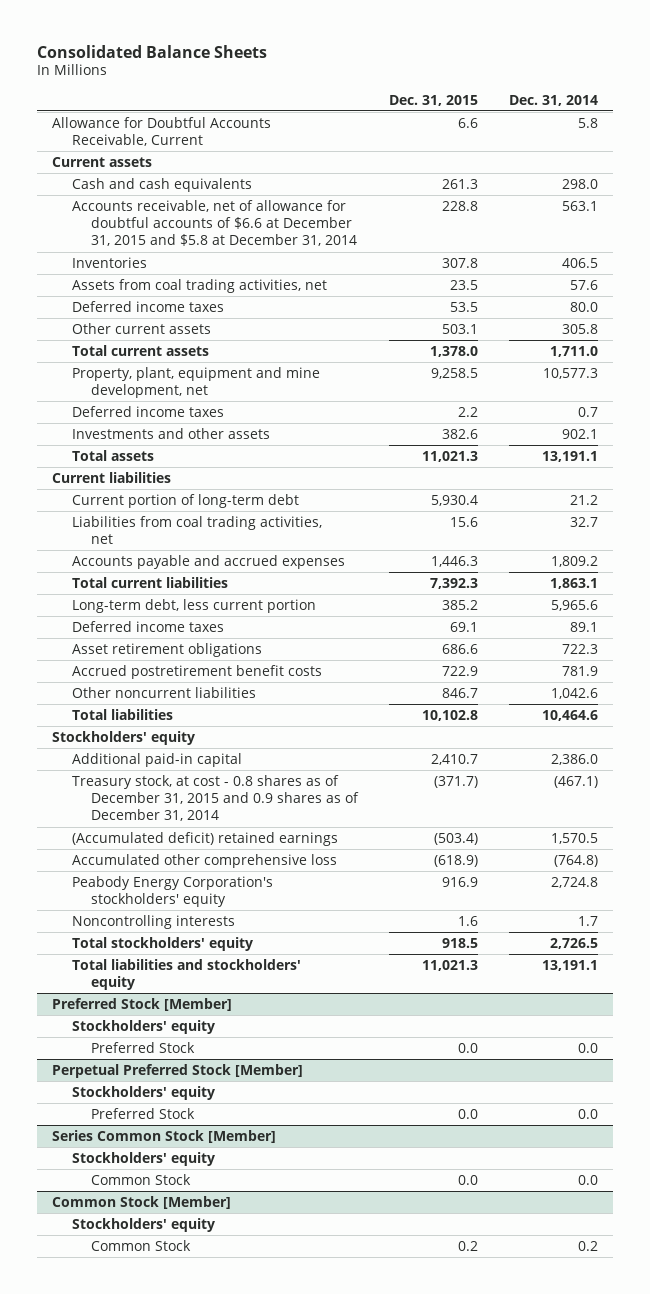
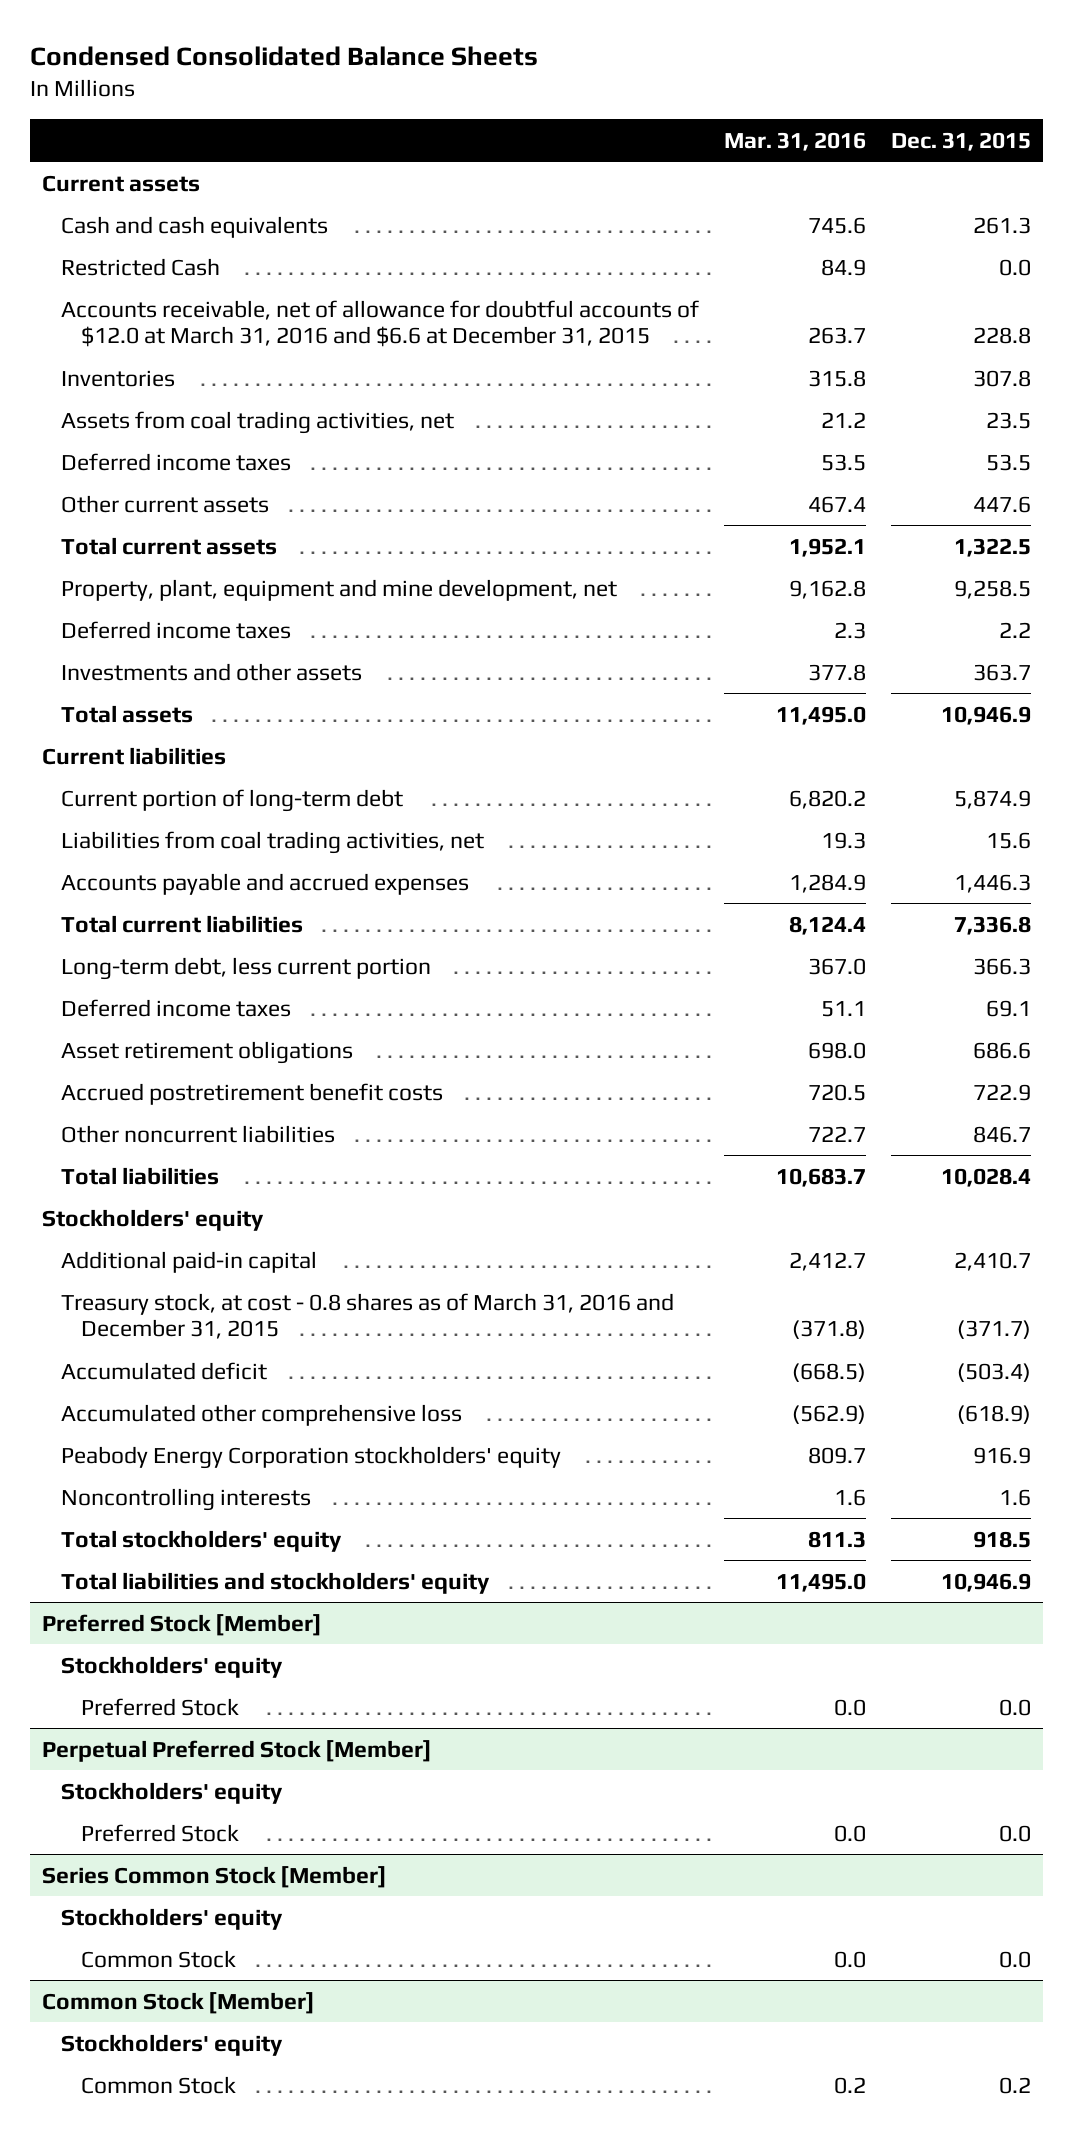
[36,44,267,58] Consolidated Balance Sheets -> [29,46,538,67] Condensed Consolidated Balance Sheets
[508,94,598,106] Dec. 31, 2014 -> none
none -> [724,131,867,151] Mar. 31, 2016
[52,116,272,147] Allowance for Doubtful Accounts Receivable, Current -> none
none -> [61,257,221,276] Restricted Cash
[71,199,357,247] Accounts receivable, net of allowance for doubtful accounts of $6.6 at December 31, 2015 and $5.8 at December 31, 2014 -> [61,299,700,347] Accounts receivable, net of allowance for doubtful accounts of $12.0 at March 31, 2016 and $6.6 at December 31, 2015
[441,323,478,334] 503.1 -> [973,495,1032,513] 447.6
[429,345,478,357] 1,378.0 -> [954,537,1032,557] 1,322.5
[441,428,478,439] 382.6 -> [973,663,1032,681] 363.7
[421,450,478,462] 11,021.3 -> [941,705,1032,725] 10,946.9
[430,494,478,506] 5,930.4 -> [954,789,1032,809] 5,874.9
[429,577,478,589] 7,392.3 -> [954,915,1032,935] 7,336.8
[441,599,478,610] 385.2 -> [973,957,1032,975] 366.3
[421,709,478,721] 10,102.8 -> [941,1167,1032,1187] 10,028.4
[71,774,359,822] Treasury stock, at cost - 0.8 shares as of December 31, 2015 and 0.9 shares as of December 31, 2014 -> [61,1292,675,1339] Treasury stock, at cost - 0.8 shares as of March 31, 2016 and December 31, 2015
[71,831,338,846] (Accumulated deficit) retained earnings -> [61,1361,268,1380] Accumulated deficit
[71,875,273,908] Peabody Energy Corporation's stockholders' equity -> [61,1445,562,1469] Peabody Energy Corporation stockholders' equity
[421,959,478,971] 11,021.3 -> [941,1572,1032,1592] 10,946.9

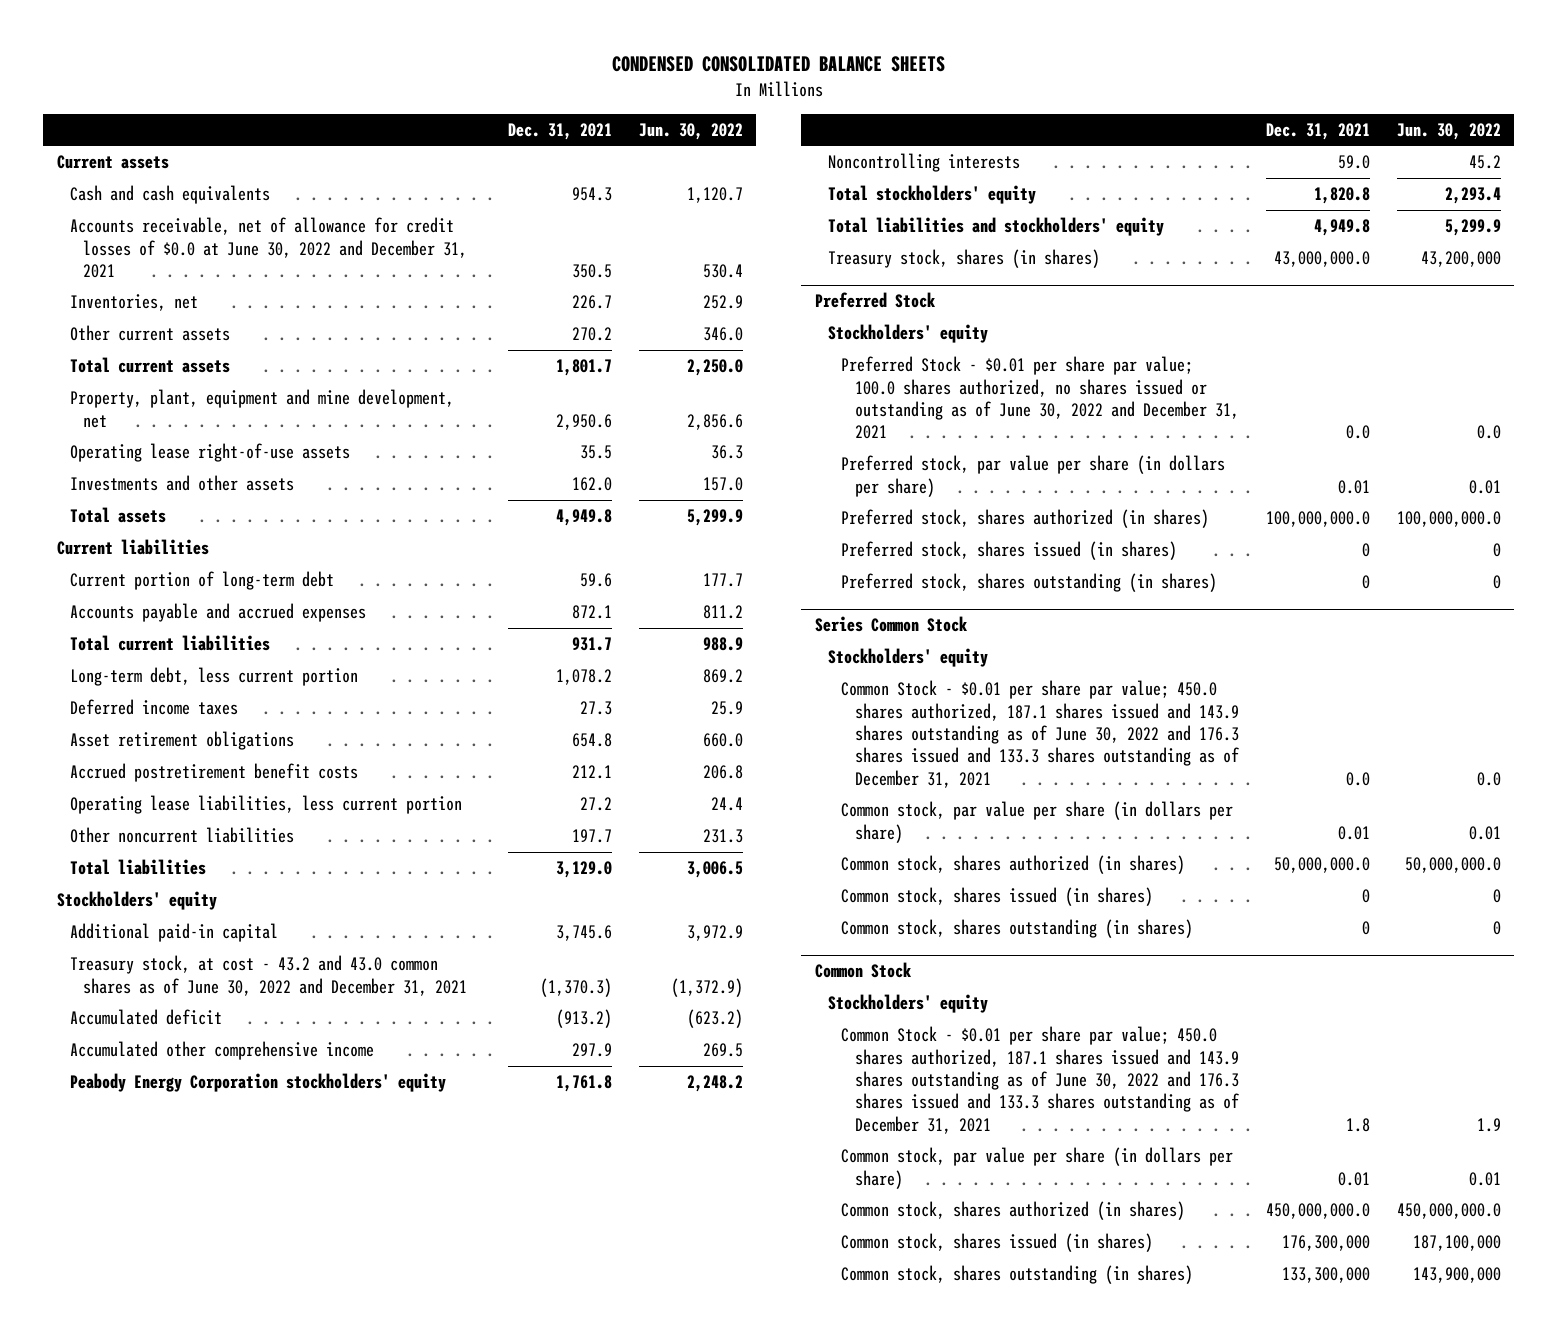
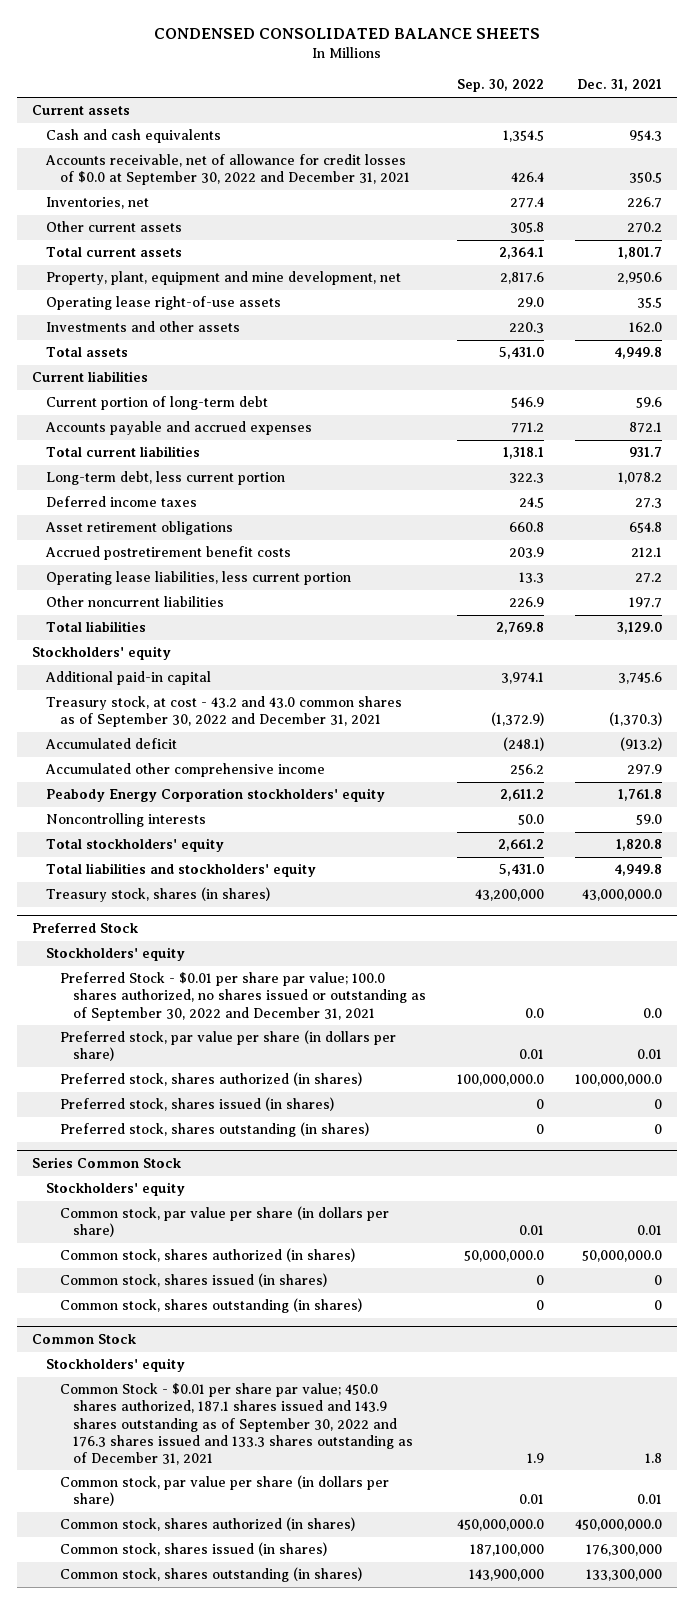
[638,123,743,141] Jun. 30, 2022 -> none
none -> [456,79,544,93] Sep. 30, 2022
[70,217,468,279] Accounts receivable, net of allowance for credit losses of $0.0 at June 30, 2022 and December 31, 2021 -> [45,154,410,186] Accounts receivable, net of allowance for credit losses of $0.0 at September 30, 2022 and December 31, 2021
[70,955,468,996] Treasury stock, at cost - 43.2 and 43.0 common shares as of June 30, 2022 and December 31, 2021 -> [46,696,403,728] Treasury stock, at cost - 43.2 and 43.0 common shares as of September 30, 2022 and December 31, 2021
[841,356,1239,440] Preferred Stock - $0.01 per share par value; 100.0 shares authorized, no shares issued or outstanding as of June 30, 2022 and December 31, 2021 -> [59,972,427,1021] Preferred Stock - $0.01 per share par value; 100.0 shares authorized, no shares issued or outstanding as of September 30, 2022 and December 31, 2021
[841,680,1239,788] Common Stock - $0.01 per share par value; 450.0 shares authorized, 187.1 shares issued and 143.9 shares outstanding as of June 30, 2022 and 176.3 shares issued and 133.3 shares outstanding as of December 31, 2021 -> none
[841,1026,1239,1134] Common Stock - $0.01 per share par value; 450.0 shares authorized, 187.1 shares issued and 143.9 shares outstanding as of June 30, 2022 and 176.3 shares issued and 133.3 shares outstanding as of December 31, 2021 -> [59,1383,414,1465] Common Stock - $0.01 per share par value; 450.0 shares authorized, 187.1 shares issued and 143.9 shares outstanding as of September 30, 2022 and 176.3 shares issued and 133.3 shares outstanding as of December 31, 2021

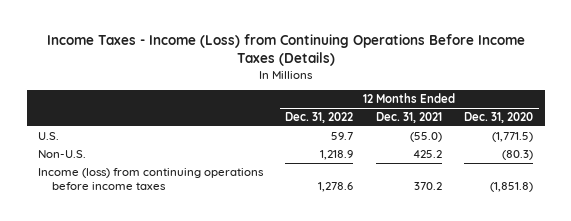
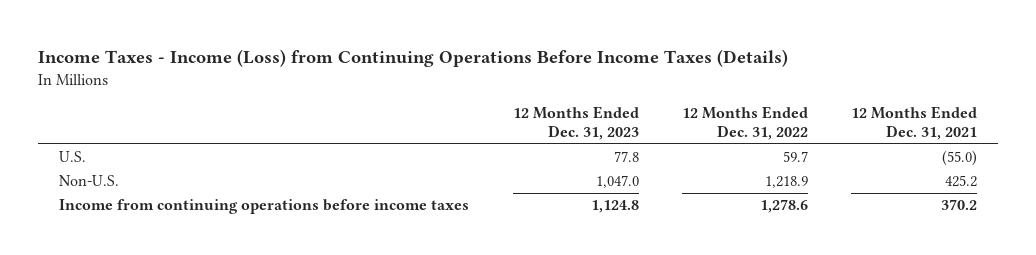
[464,112,534,124] Dec. 31, 2020 -> none
none -> [512,106,639,141] 12 Months Ended Dec. 31, 2023
[37,168,264,190] Income (loss) from continuing operations before income taxes -> [59,199,470,215] Income from continuing operations before income taxes

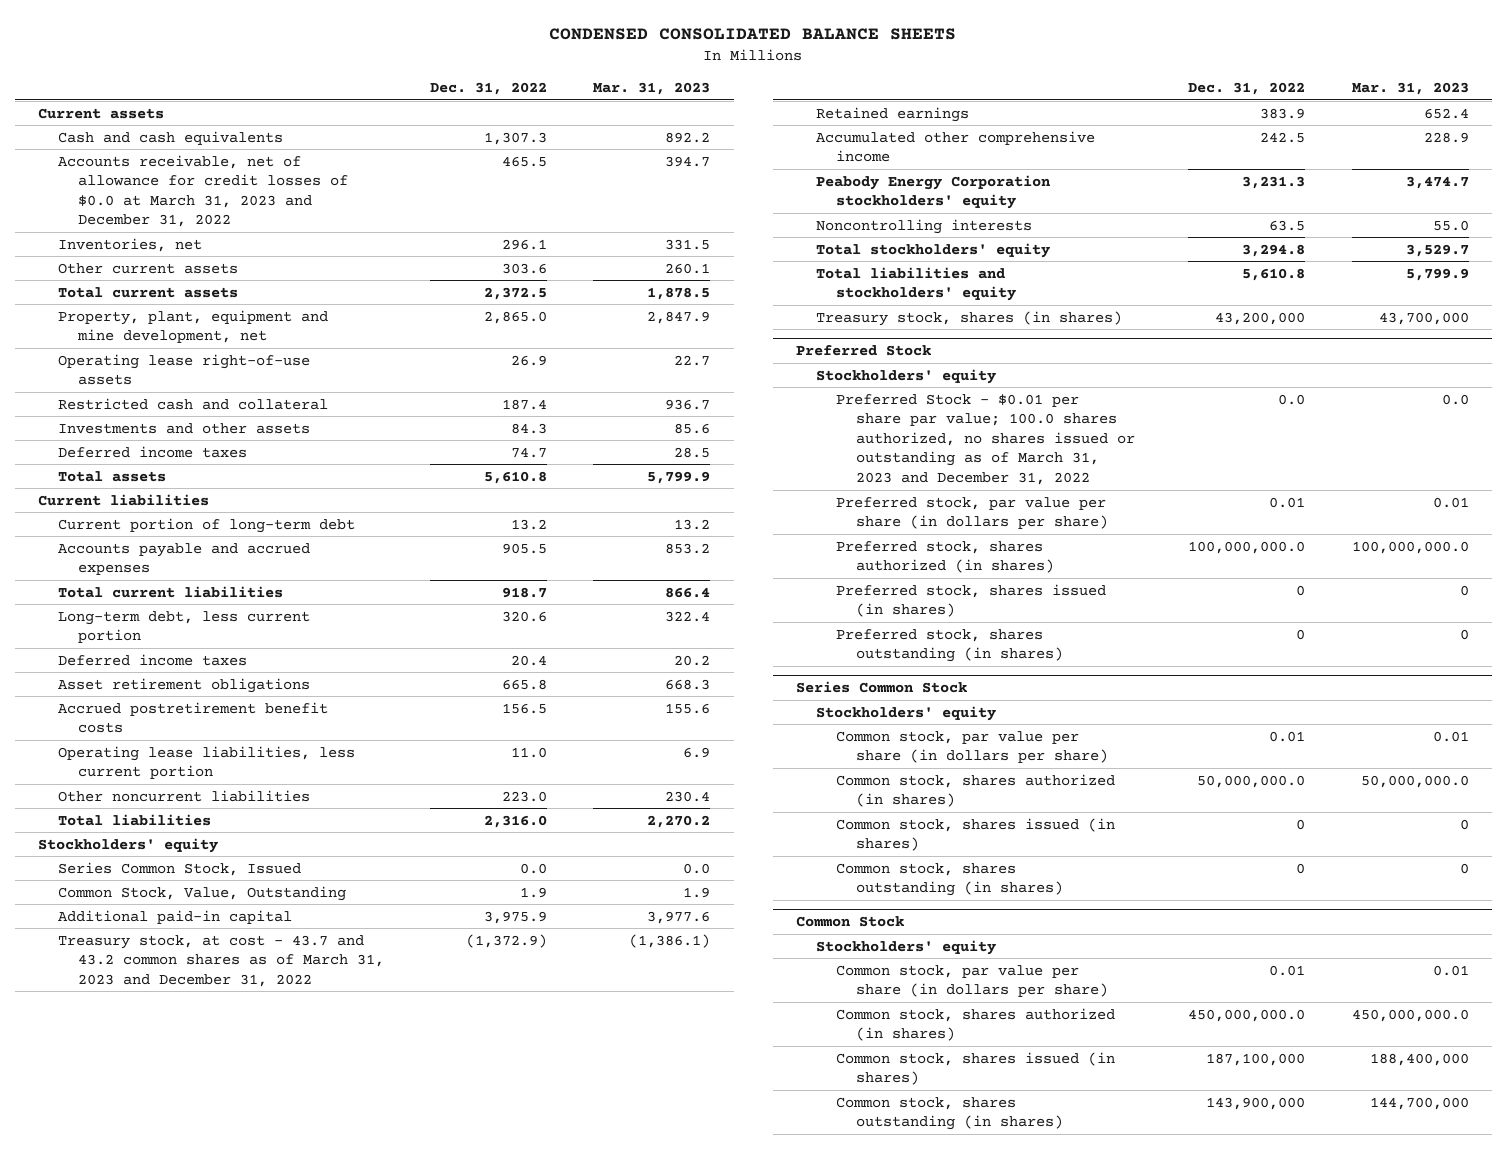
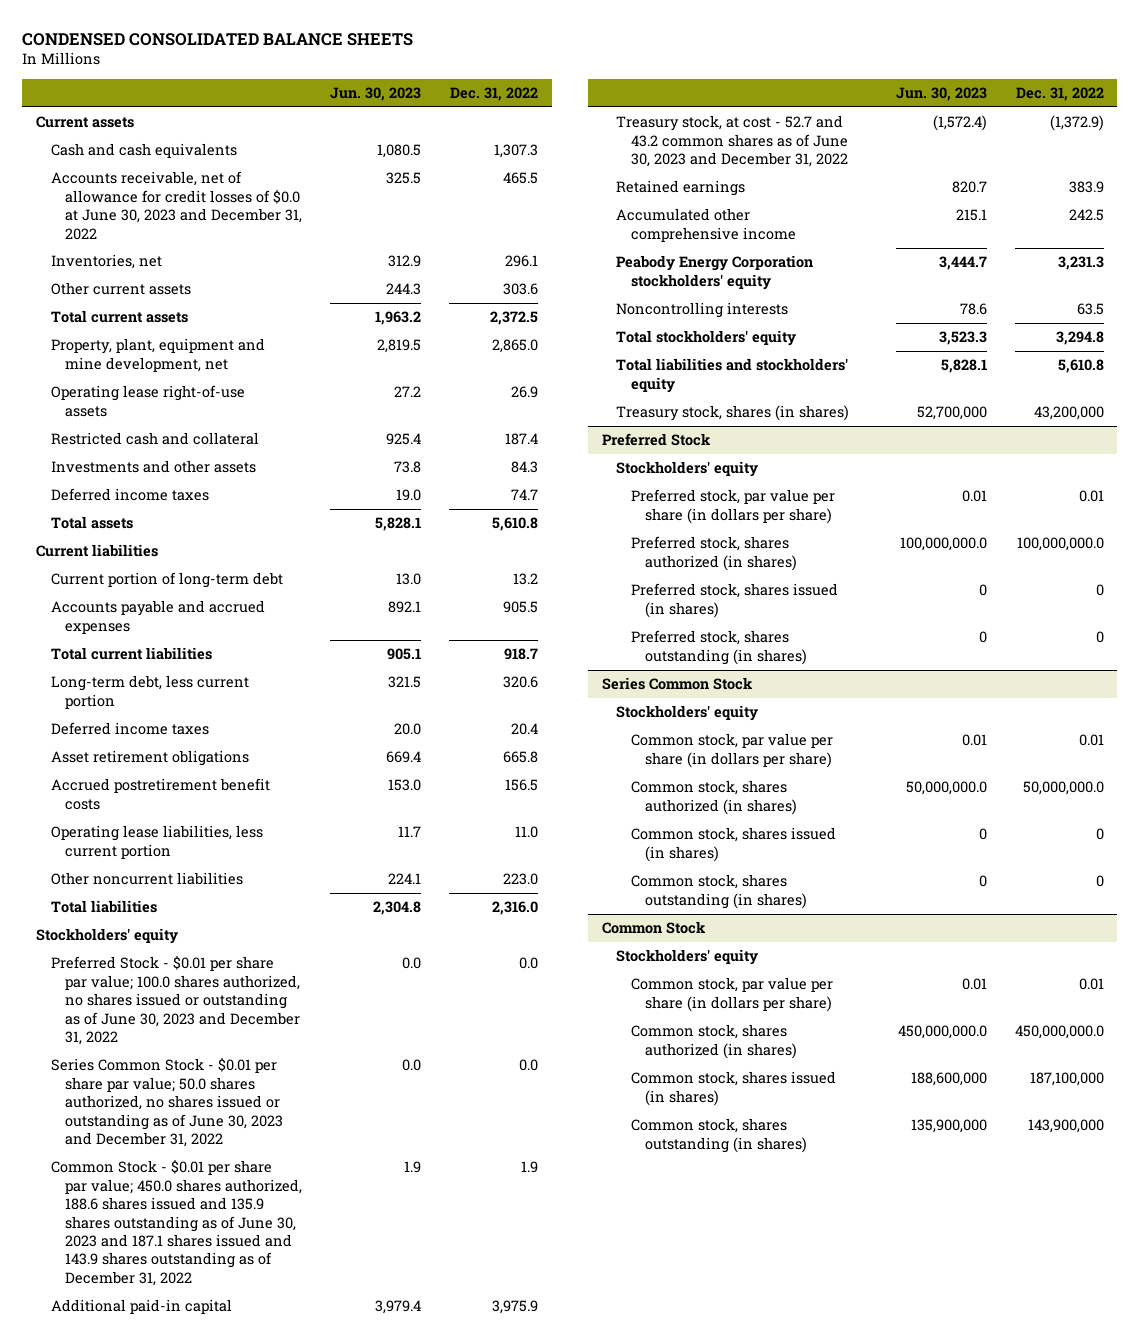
[593,82,711,96] Mar. 31, 2023 -> none
none -> [329,86,421,101] Jun. 30, 2023
[57,154,348,228] Accounts receivable, net of allowance for credit losses of $0.0 at March 31, 2023 and December 31, 2022 -> [50,171,303,240] Accounts receivable, net of allowance for credit losses of $0.0 at June 30, 2023 and December 31, 2022
none -> [50,956,301,1045] Preferred Stock - $0.01 per share par value; 100.0 shares authorized, no shares issued or outstanding as of June 30, 2023 and December 31, 2022
[57,861,301,876] Series Common Stock, Issued -> [50,1058,284,1147] Series Common Stock - $0.01 per share par value; 50.0 shares authorized, no shares issued or outstanding as of June 30, 2023 and December 31, 2022
[57,885,346,901] Common Stock, Value, Outstanding -> [50,1160,303,1286] Common Stock - $0.01 per share par value; 450.0 shares authorized, 188.6 shares issued and 135.9 shares outstanding as of June 30, 2023 and 187.1 shares issued and 143.9 shares outstanding as of December 31, 2022
[57,934,384,987] Treasury stock, at cost - 43.7 and 43.2 common shares as of March 31, 2023 and December 31, 2022 -> [616,115,848,168] Treasury stock, at cost - 52.7 and 43.2 common shares as of June 30, 2023 and December 31, 2022
[835,393,1135,486] Preferred Stock - $0.01 per share par value; 100.0 shares authorized, no shares issued or outstanding as of March 31, 2023 and December 31, 2022 -> none

